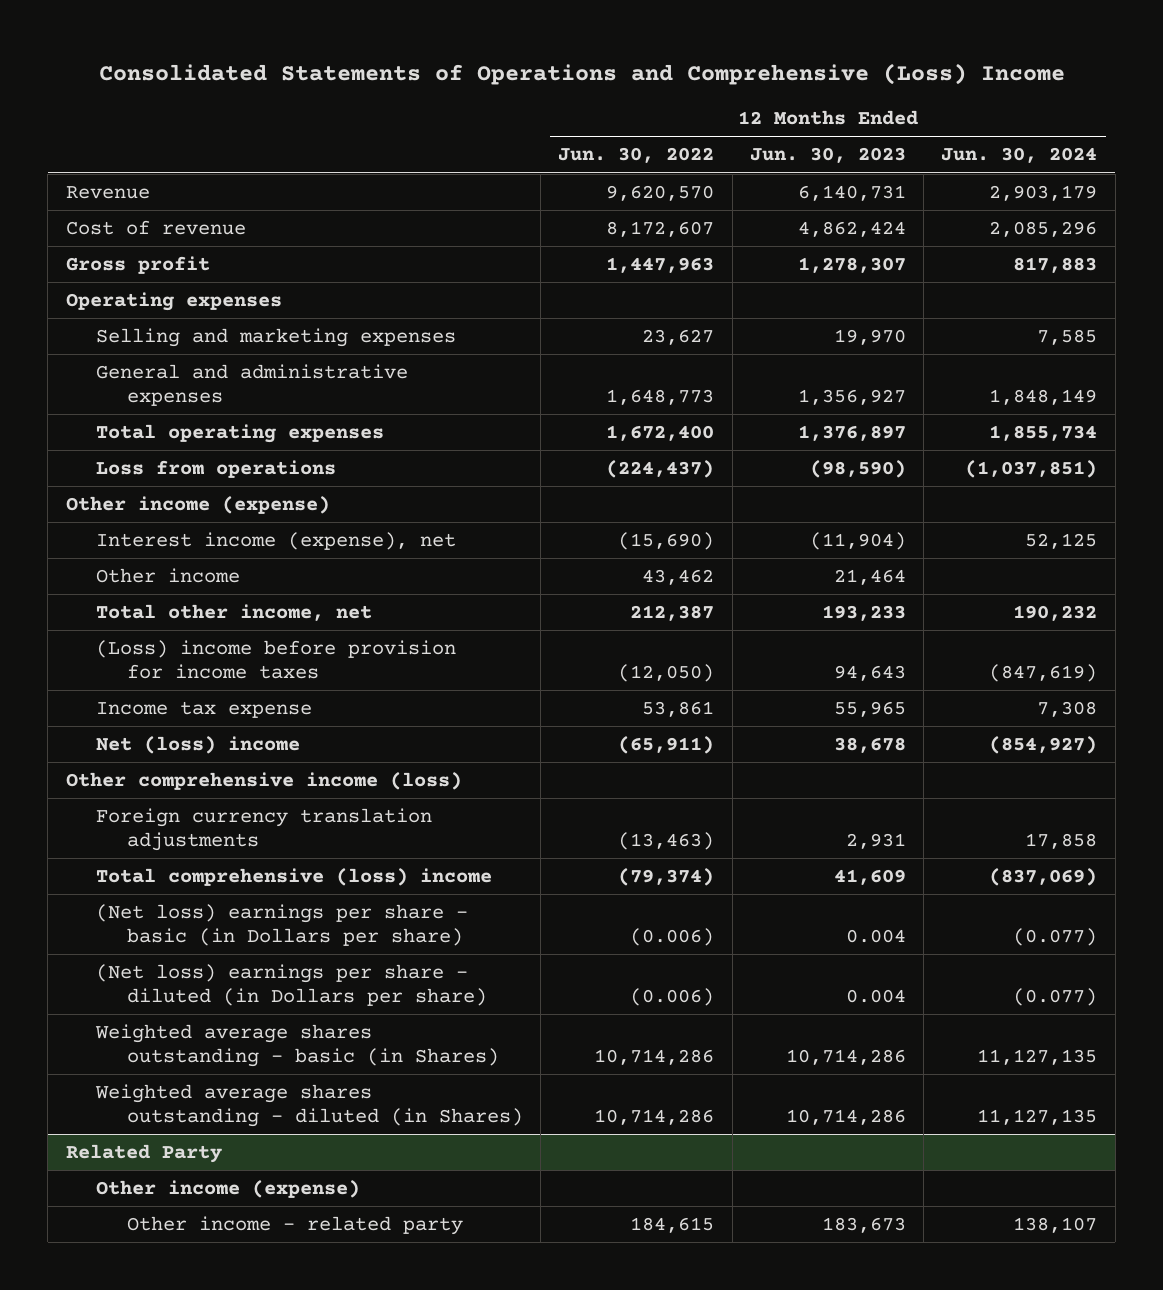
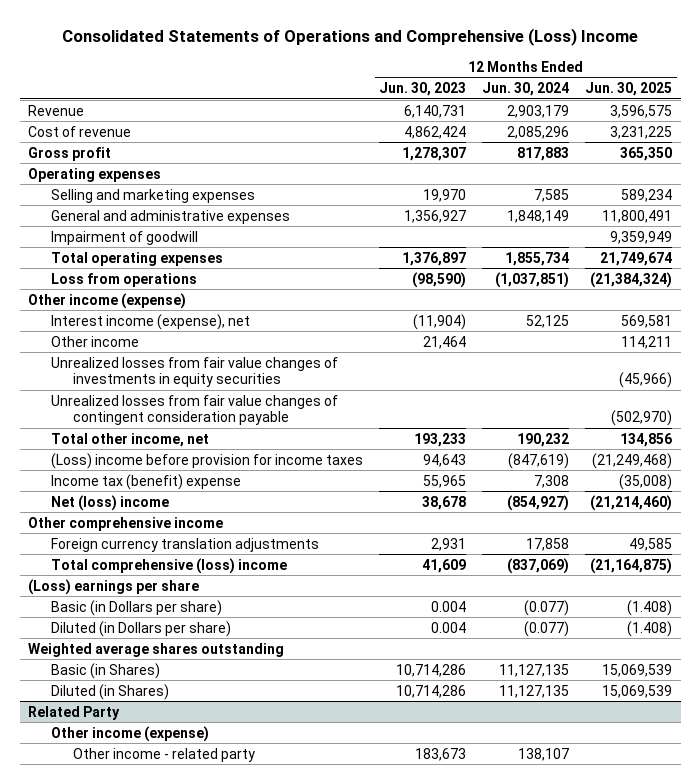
[558,147,715,164] Jun. 30, 2022 -> none
none -> [585,82,673,97] Jun. 30, 2025
none -> [50,230,198,245] Impairment of goodwill
none -> [50,356,338,388] Unrealized losses from fair value changes of investments in equity securities
none -> [50,394,338,426] Unrealized losses from fair value changes of contingent consideration payable
[96,701,313,719] Income tax expense -> [50,473,241,490] Income tax (benefit) expense
[65,772,462,791] Other comprehensive income (loss) -> [28,516,224,531] Other comprehensive income
none -> [28,578,200,595] (Loss) earnings per share
[96,904,469,946] (Net loss) earnings per share - basic (in Dollars per share) -> [50,599,222,616] Basic (in Dollars per share)
[96,964,487,1006] (Net loss) earnings per share - diluted (in Dollars per share) -> [50,620,231,637] Diluted (in Dollars per share)
none -> [28,642,285,657] Weighted average shares outstanding
[95,1024,499,1067] Weighted average shares outstanding - basic (in Shares) -> [50,662,160,679] Basic (in Shares)
[95,1084,523,1127] Weighted average shares outstanding - diluted (in Shares) -> [50,683,169,700] Diluted (in Shares)

